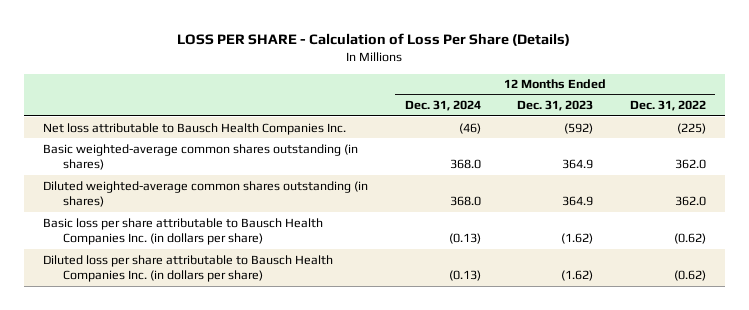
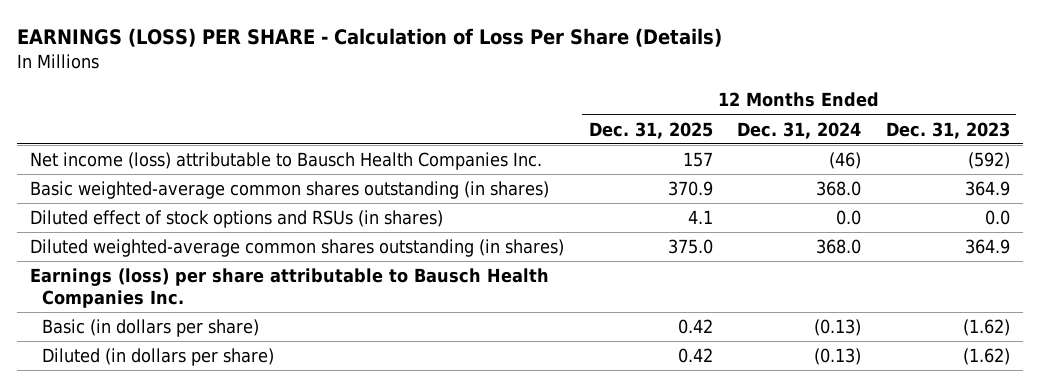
[177,33,571,47] LOSS PER SHARE - Calculation of Loss Per Share (Details) -> [17,28,723,48] EARNINGS (LOSS) PER SHARE - Calculation of Loss Per Share (Details)
[630,100,707,112] Dec. 31, 2022 -> none
none -> [588,121,713,139] Dec. 31, 2025
[42,122,346,135] Net loss attributable to Bausch Health Companies Inc. -> [29,151,542,170] Net income (loss) attributable to Bausch Health Companies Inc.
none -> [29,209,443,228] Diluted effect of stock options and RSUs (in shares)
none -> [29,267,549,308] Earnings (loss) per share attributable to Bausch Health Companies Inc.
[42,217,323,246] Basic loss per share attributable to Bausch Health Companies Inc. (in dollars per share) -> [42,318,260,337] Basic (in dollars per share)
[42,254,333,283] Diluted loss per share attributable to Bausch Health Companies Inc. (in dollars per share) -> [42,347,275,366] Diluted (in dollars per share)

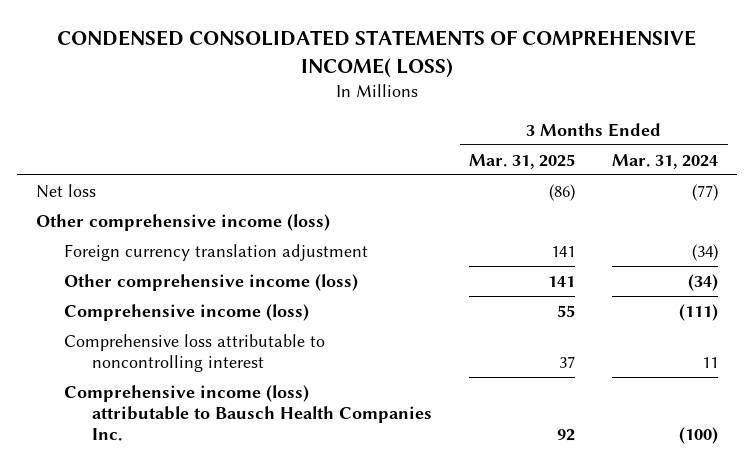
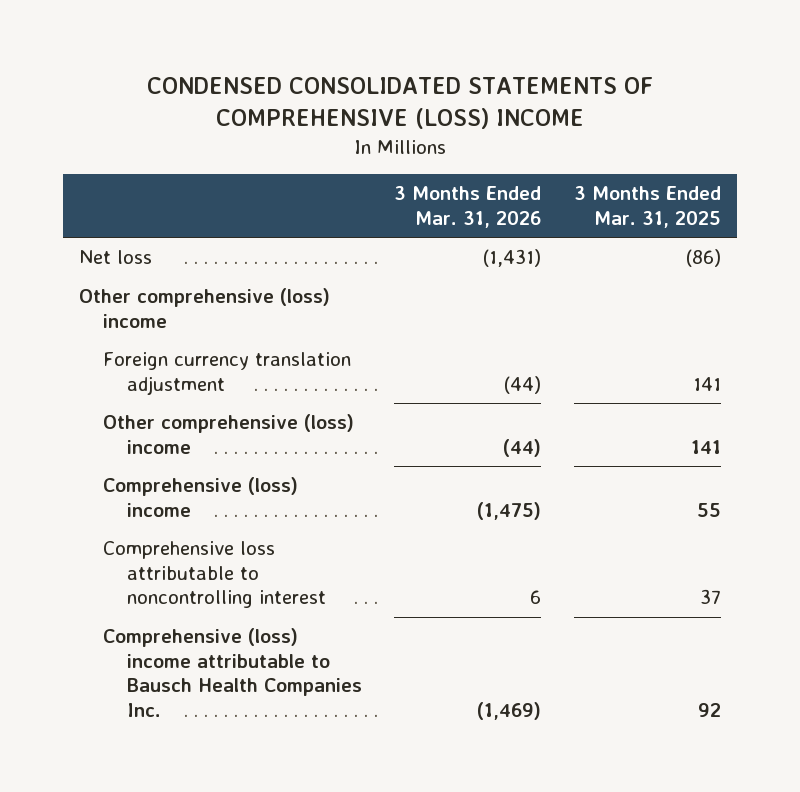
[57,29,697,78] CONDENSED CONSOLIDATED STATEMENTS OF COMPREHENSIVE INCOME( LOSS) -> [147,77,654,130] CONDENSED CONSOLIDATED STATEMENTS OF COMPREHENSIVE (LOSS) INCOME
[612,153,719,169] Mar. 31, 2024 -> none
none -> [394,186,542,228] 3 Months Ended Mar. 31, 2026
[35,213,330,231] Other comprehensive income (loss) -> [79,288,331,328] Other comprehensive (loss) income
[63,273,358,291] Other comprehensive income (loss) -> [102,414,354,454] Other comprehensive (loss) income
[63,303,309,321] Comprehensive income (loss) -> [102,477,298,517] Comprehensive (loss) income
[63,384,433,441] Comprehensive income (loss) attributable to Bausch Health Companies Inc. -> [102,628,362,717] Comprehensive (loss) income attributable to Bausch Health Companies Inc.

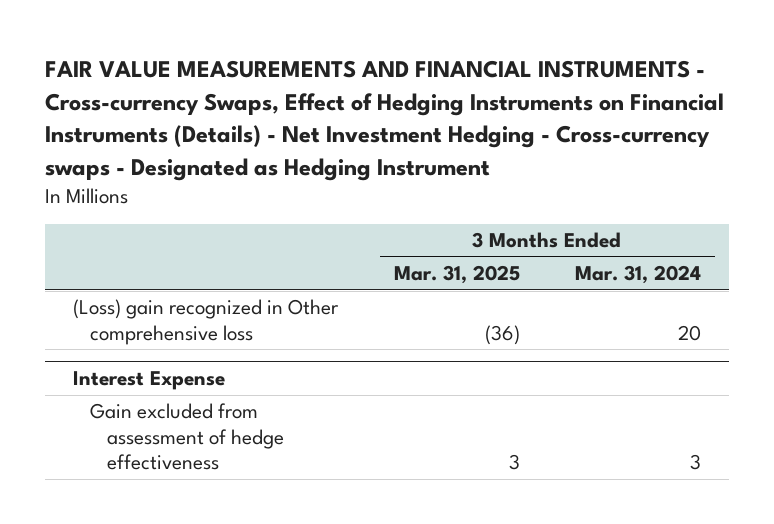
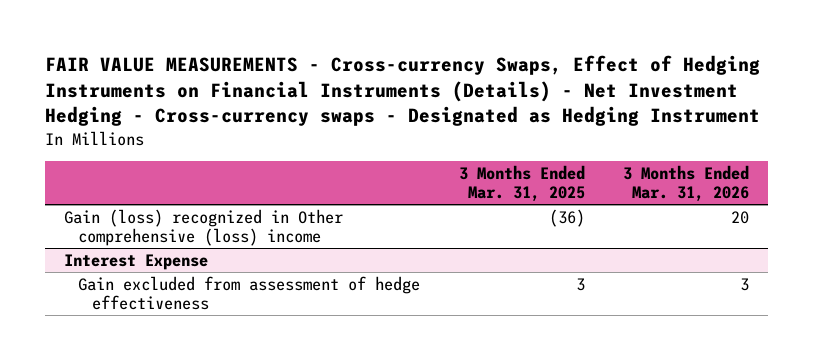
[44,60,724,181] FAIR VALUE MEASUREMENTS AND FINANCIAL INSTRUMENTS - Cross-currency Swaps, Effect of Hedging Instruments on Financial Instruments (Details) - Net Investment Hedging - Cross-currency swaps - Designated as Hedging Instrument -> [45,54,761,127] FAIR VALUE MEASUREMENTS - Cross-currency Swaps, Effect of Hedging Instruments on Financial Instruments (Details) - Net Investment Hedging - Cross-currency swaps - Designated as Hedging Instrument
[575,265,702,285] Mar. 31, 2024 -> none
none -> [623,164,750,203] 3 Months Ended Mar. 31, 2026
[72,299,339,345] (Loss) gain recognized in Other comprehensive loss -> [64,208,344,246] Gain (loss) recognized in Other comprehensive (loss) income

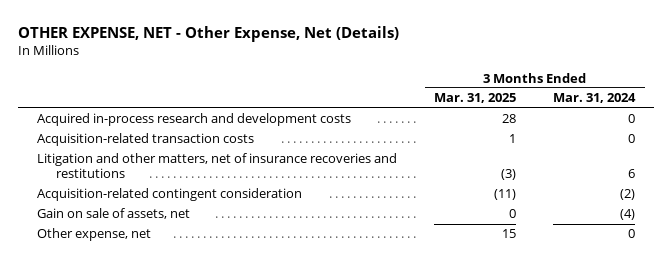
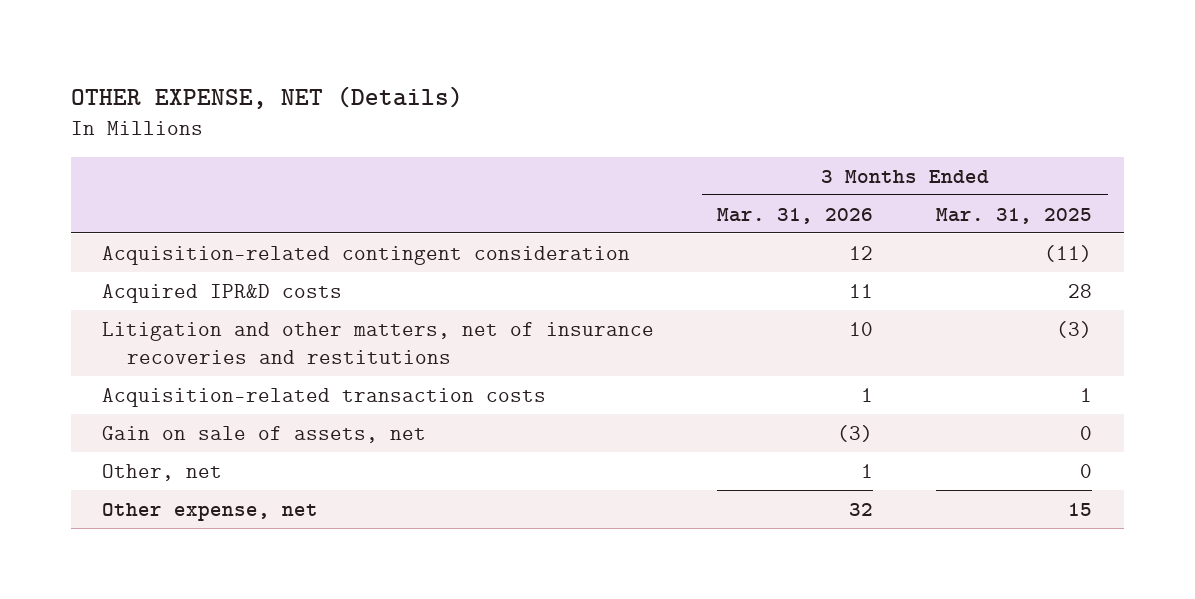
[18,26,400,43] OTHER EXPENSE, NET - Other Expense, Net (Details) -> [70,86,463,110] OTHER EXPENSE, NET (Details)
[553,93,637,104] Mar. 31, 2024 -> none
none -> [717,207,874,224] Mar. 31, 2026
[37,113,352,127] Acquired in-process research and development costs -> none
none -> [102,283,343,303] Acquired IPR&D costs
[37,153,398,179] Litigation and other matters, net of insurance recoveries and restitutions -> [102,321,655,364] Litigation and other matters, net of insurance recoveries and restitutions
[37,133,255,147] Acquisition-related transaction costs -> [102,387,547,407] Acquisition-related transaction costs
none -> [102,463,223,481] Other, net

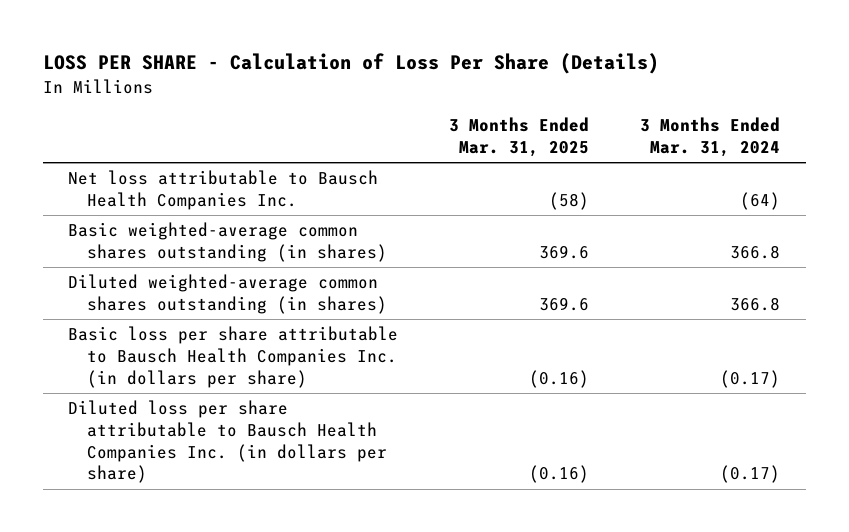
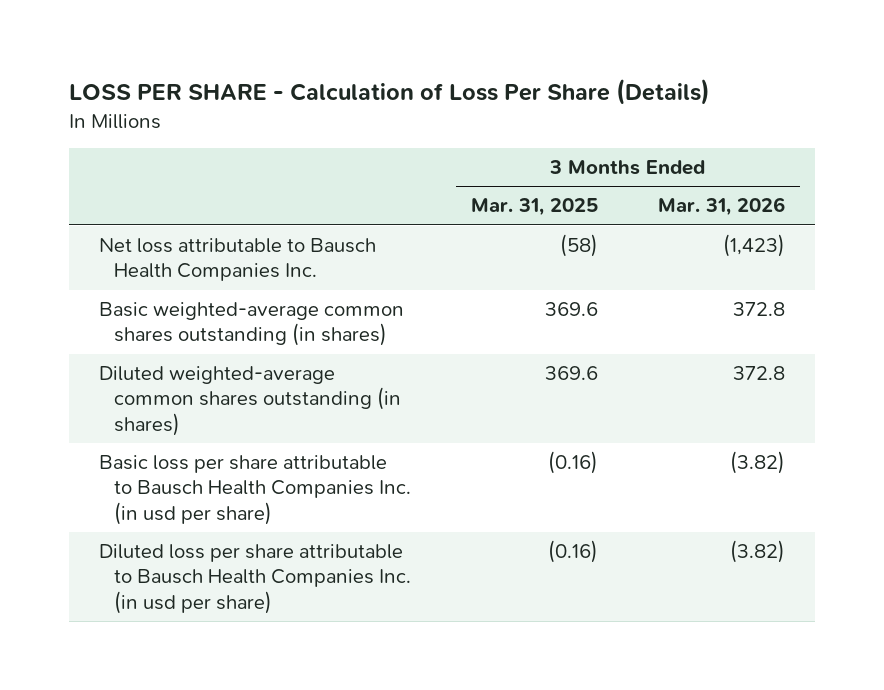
[640,116,781,157] 3 Months Ended Mar. 31, 2024 -> none
none -> [657,197,785,217] Mar. 31, 2026
[68,326,399,388] Basic loss per share attributable to Bausch Health Companies Inc. (in dollars per share) -> [98,455,412,525] Basic loss per share attributable to Bausch Health Companies Inc. (in usd per share)
[68,400,388,484] Diluted loss per share attributable to Bausch Health Companies Inc. (in dollars per share) -> [98,544,412,614] Diluted loss per share attributable to Bausch Health Companies Inc. (in usd per share)

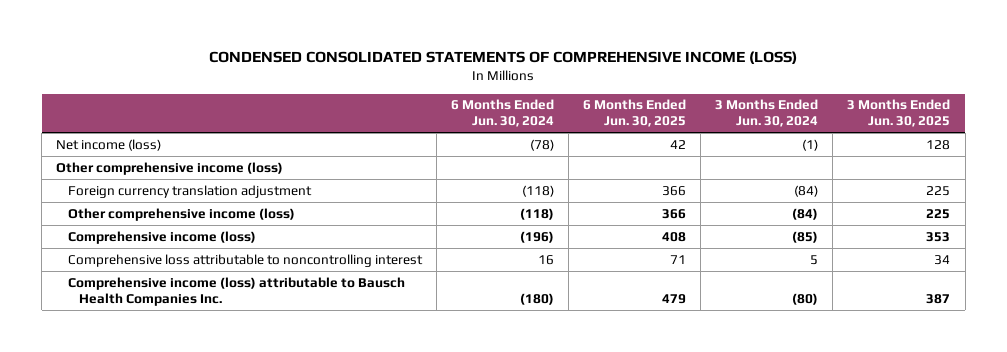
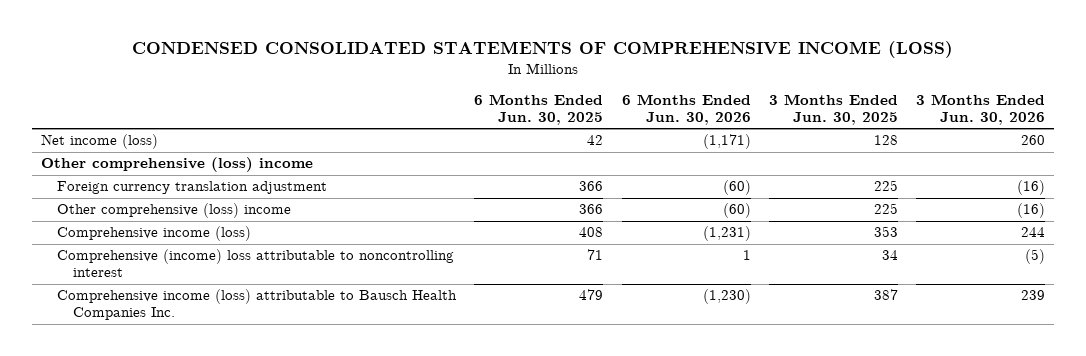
[450,99,554,128] 6 Months Ended Jun. 30, 2024 -> none
[715,99,819,128] 3 Months Ended Jun. 30, 2024 -> none
none -> [621,93,751,125] 6 Months Ended Jun. 30, 2026
none -> [916,93,1046,125] 3 Months Ended Jun. 30, 2026
[56,161,284,175] Other comprehensive income (loss) -> [40,157,313,173] Other comprehensive (loss) income
[67,207,295,221] Other comprehensive income (loss) -> [56,203,291,219] Other comprehensive (loss) income
[67,253,423,267] Comprehensive loss attributable to noncontrolling interest -> [56,249,454,278] Comprehensive (income) loss attributable to noncontrolling interest

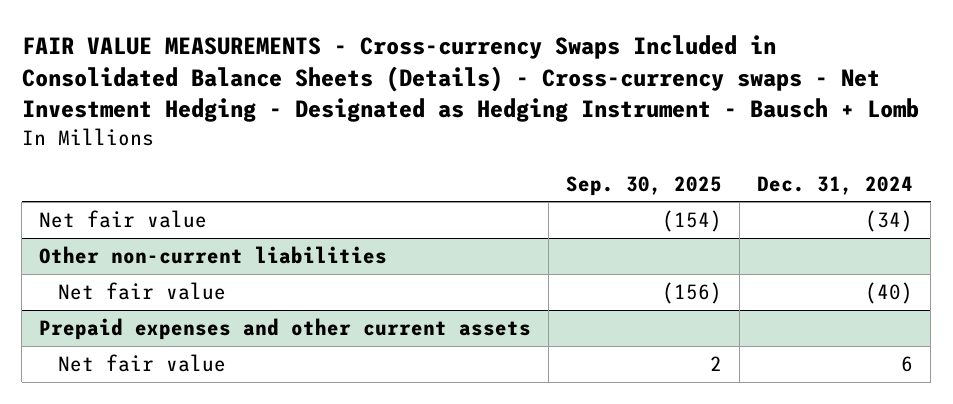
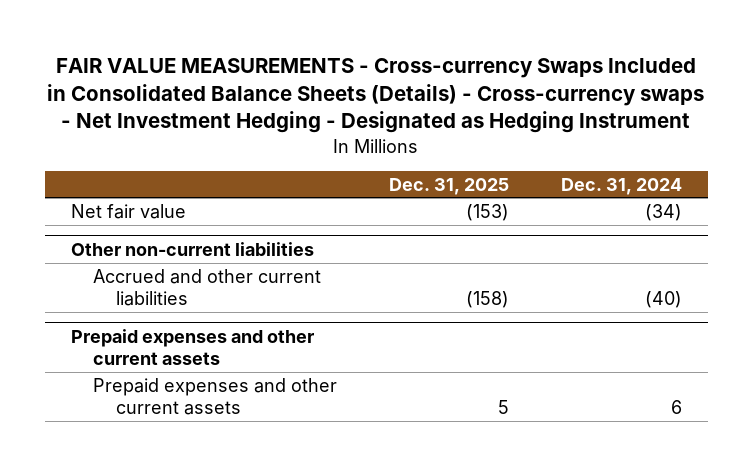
[21,34,919,123] FAIR VALUE MEASUREMENTS - Cross-currency Swaps Included in Consolidated Balance Sheets (Details) - Cross-currency swaps - Net Investment Hedging - Designated as Hedging Instrument - Bausch + Lomb -> [47,57,705,134] FAIR VALUE MEASUREMENTS - Cross-currency Swaps Included in Consolidated Balance Sheets (Details) - Cross-currency swaps - Net Investment Hedging - Designated as Hedging Instrument
[566,175,723,196] Sep. 30, 2025 -> none
none -> [389,177,510,195] Dec. 31, 2025
[58,281,227,300] Net fair value -> none
none -> [93,268,322,306] Accrued and other current liabilities
[58,353,227,372] Net fair value -> none
none -> [93,377,338,415] Prepaid expenses and other current assets

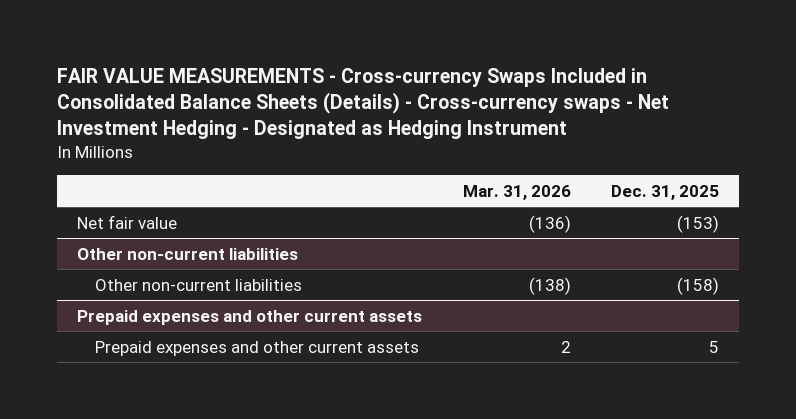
[560,177,682,195] Dec. 31, 2024 -> none
none -> [462,184,571,200] Mar. 31, 2026
[93,268,322,306] Accrued and other current liabilities -> [95,278,303,291] Other non-current liabilities

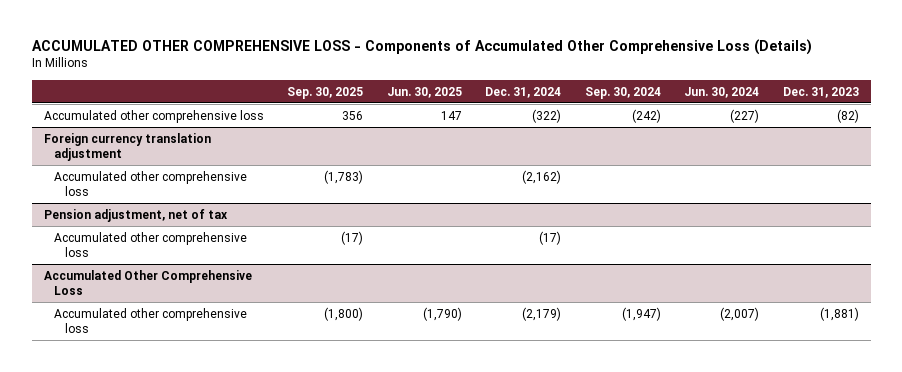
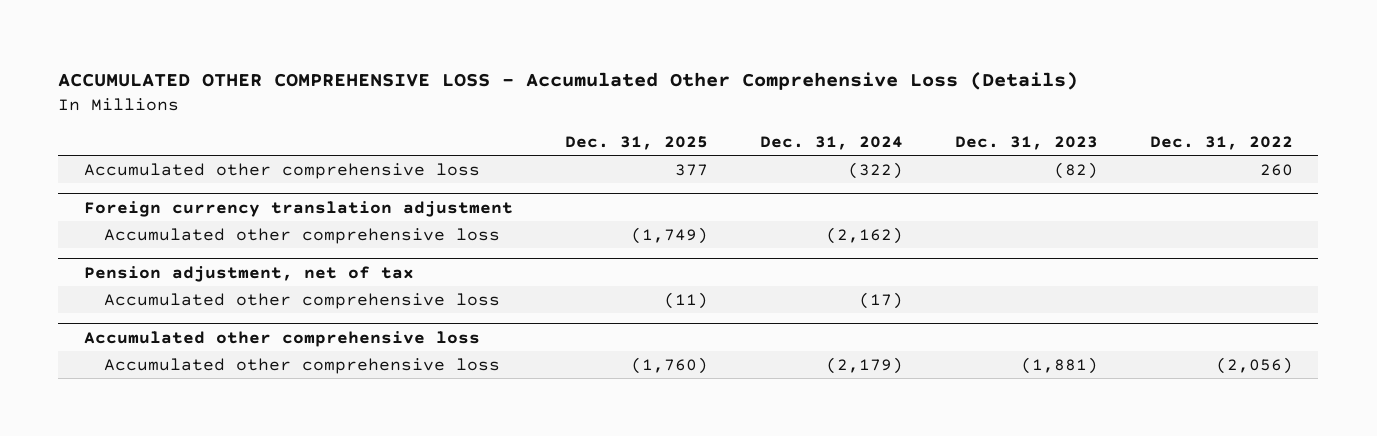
[31,38,812,55] ACCUMULATED OTHER COMPREHENSIVE LOSS - Components of Accumulated Other Comprehensive Loss (Details) -> [58,72,1079,91] ACCUMULATED OTHER COMPREHENSIVE LOSS - Accumulated Other Comprehensive Loss (Details)
[287,86,364,99] Sep. 30, 2025 -> none
[386,86,462,98] Jun. 30, 2025 -> none
[584,86,661,99] Sep. 30, 2024 -> none
[684,86,760,98] Jun. 30, 2024 -> none
none -> [565,136,709,151] Dec. 31, 2025
none -> [1149,136,1293,151] Dec. 31, 2022
[43,269,252,295] Accumulated Other Comprehensive Loss -> [84,330,481,347] Accumulated other comprehensive loss

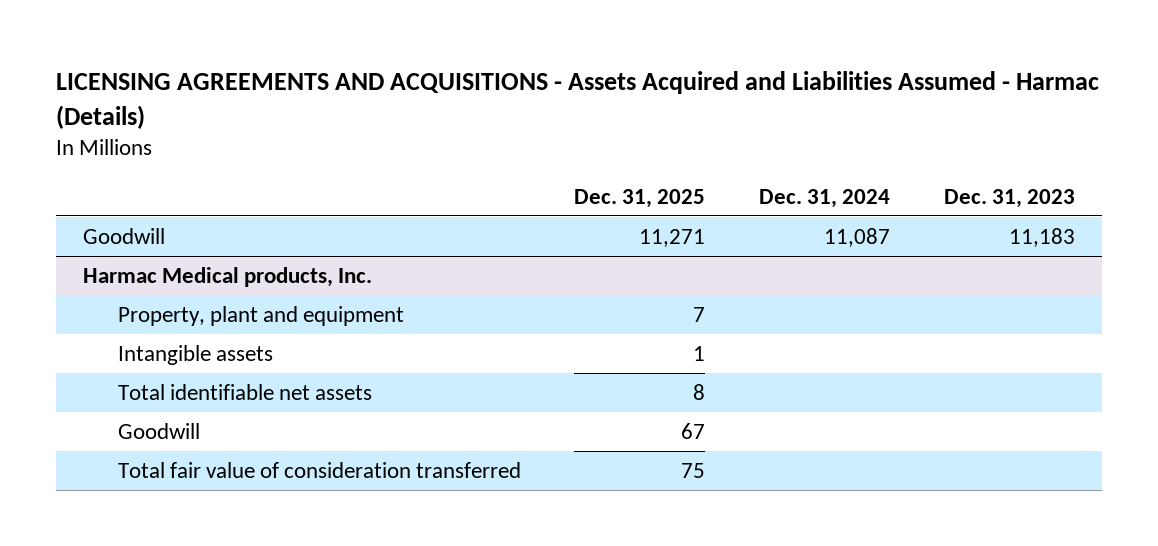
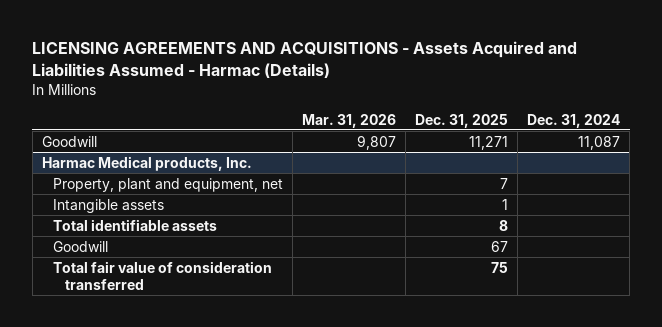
[944,188,1076,208] Dec. 31, 2023 -> none
none -> [302,113,397,128] Mar. 31, 2026
[117,305,404,326] Property, plant and equipment -> [53,177,284,192] Property, plant and equipment, net
[117,383,372,400] Total identifiable net assets -> [53,218,218,231] Total identifiable assets

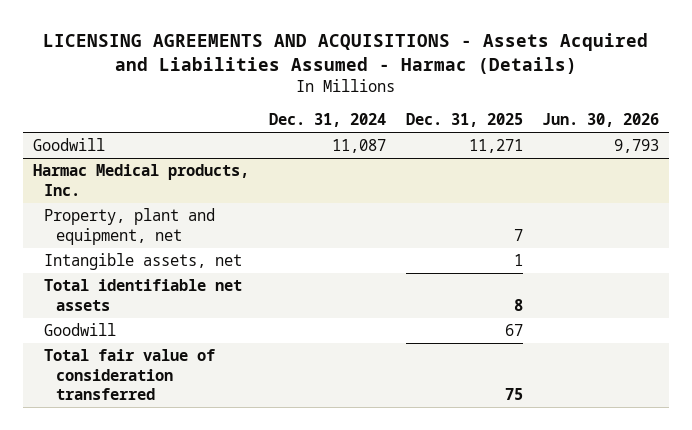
[302,113,397,128] Mar. 31, 2026 -> none
none -> [542,113,660,128] Jun. 30, 2026
[53,198,165,213] Intangible assets -> [44,253,243,271] Intangible assets, net
[53,218,218,231] Total identifiable assets -> [44,279,243,311] Total identifiable net assets

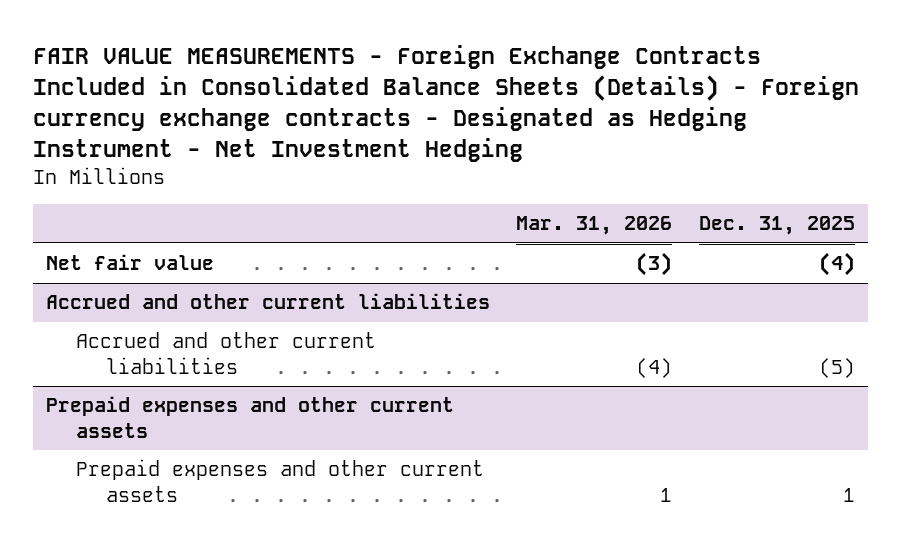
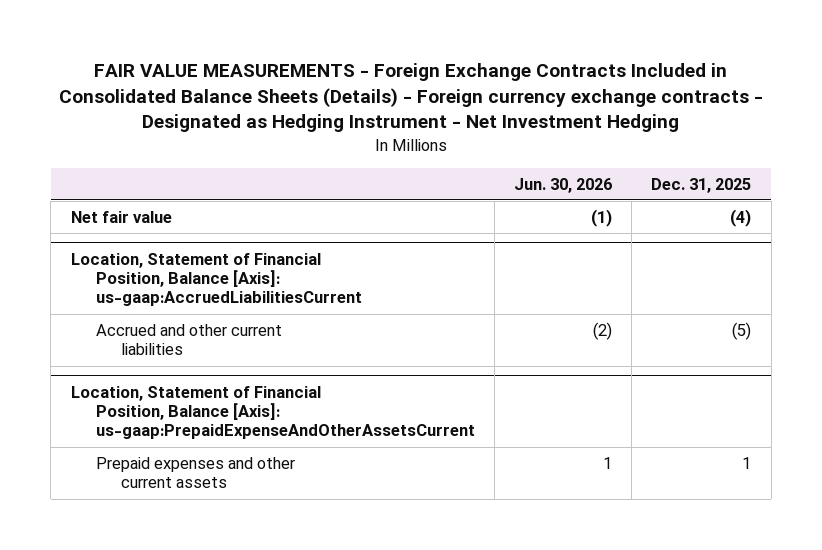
[516,216,673,236] Mar. 31, 2026 -> none
none -> [514,177,613,193] Jun. 30, 2026
[45,293,490,310] Accrued and other current liabilities -> [70,252,362,307] Location, Statement of Financial Position, Balance [Axis]: us-gaap:AccruedLiabilitiesCurrent
[45,396,454,438] Prepaid expenses and other current assets -> [70,385,475,440] Location, Statement of Financial Position, Balance [Axis]: us-gaap:PrepaidExpenseAndOtherAssetsCurrent

